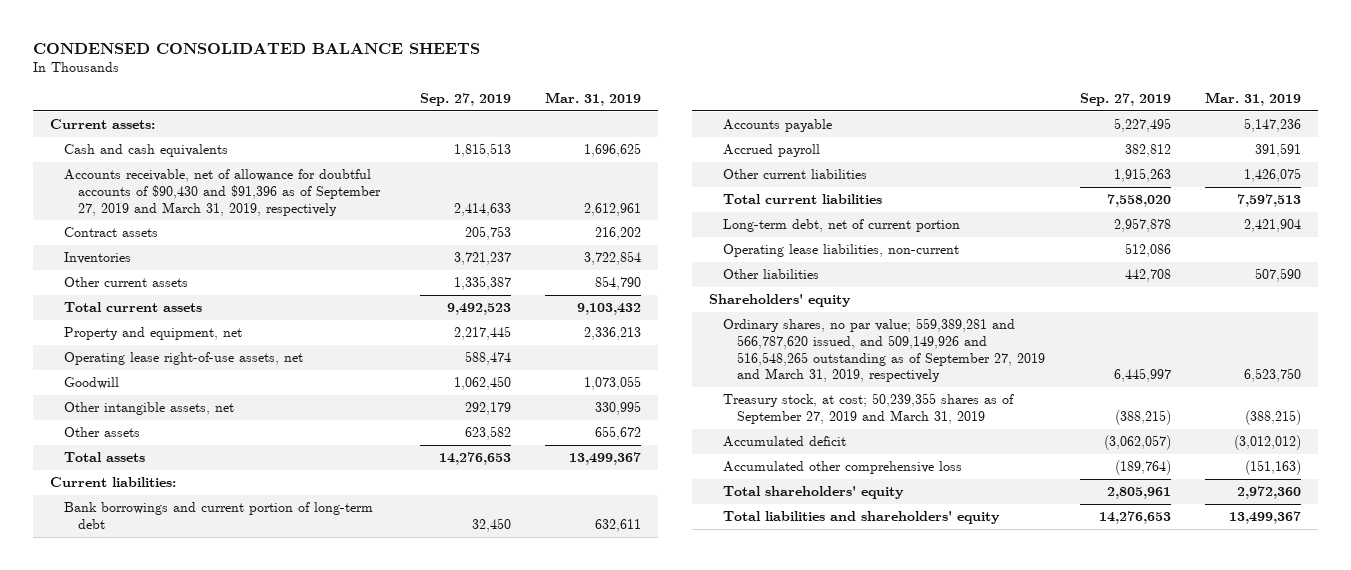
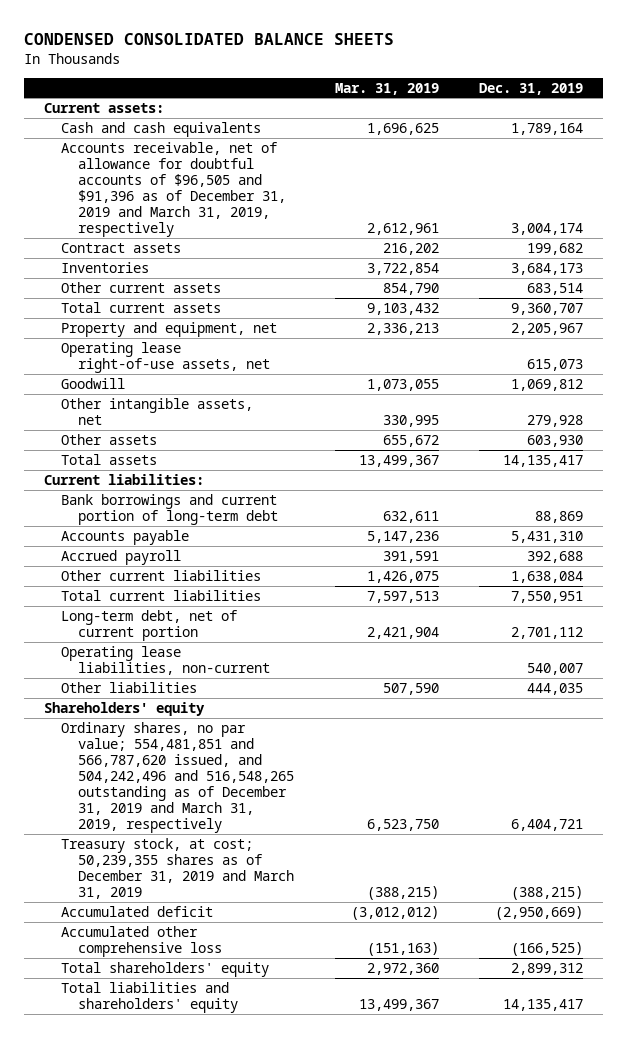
[420,93,512,107] Sep. 27, 2019 -> none
none -> [478,82,583,95] Dec. 31, 2019
[63,169,381,216] Accounts receivable, net of allowance for doubtful accounts of $90,430 and $91,396 as of September 27, 2019 and March 31, 2019, respectively -> [60,141,287,238] Accounts receivable, net of allowance for doubtful accounts of $96,505 and $91,396 as of December 31, 2019 and March 31, 2019, respectively
[723,318,1046,383] Ordinary shares, no par value; 559,389,281 and 566,787,620 issued, and 509,149,926 and 516,548,265 outstanding as of September 27, 2019 and March 31, 2019, respectively -> [60,721,295,834] Ordinary shares, no par value; 554,481,851 and 566,787,620 issued, and 504,242,496 and 516,548,265 outstanding as of December 31, 2019 and March 31, 2019, respectively
[723,393,1015,424] Treasury stock, at cost; 50,239,355 shares as of September 27, 2019 and March 31, 2019 -> [60,837,295,900] Treasury stock, at cost; 50,239,355 shares as of December 31, 2019 and March 31, 2019

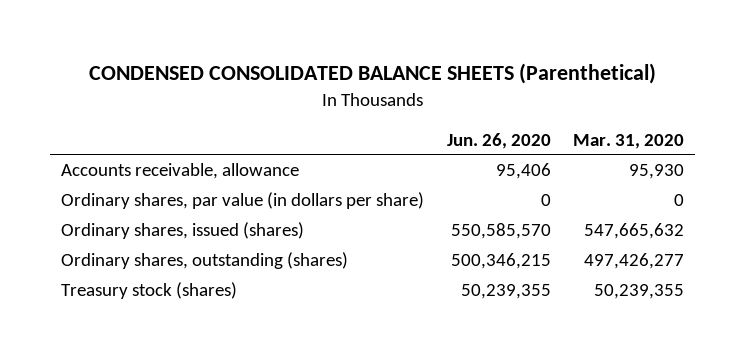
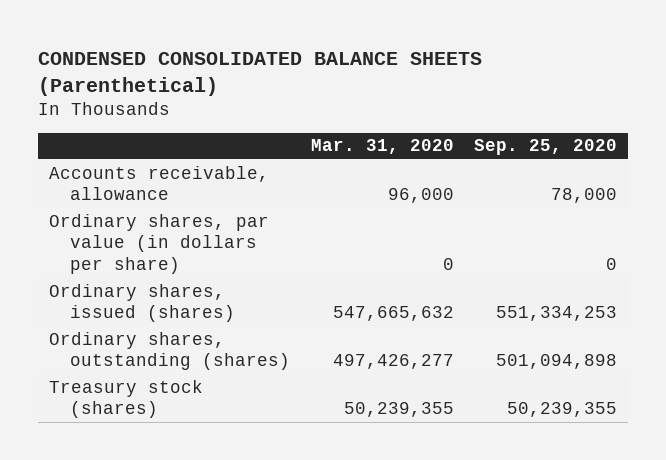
[446,132,551,149] Jun. 26, 2020 -> none
none -> [474,139,618,156] Sep. 25, 2020
[628,164,684,180] 95,930 -> [387,188,454,204] 96,000

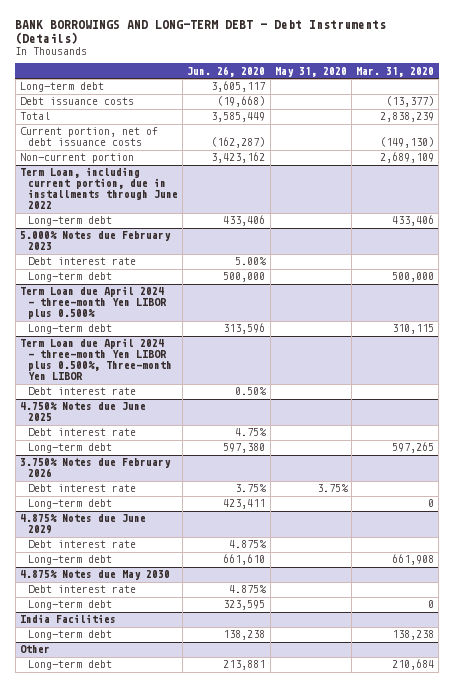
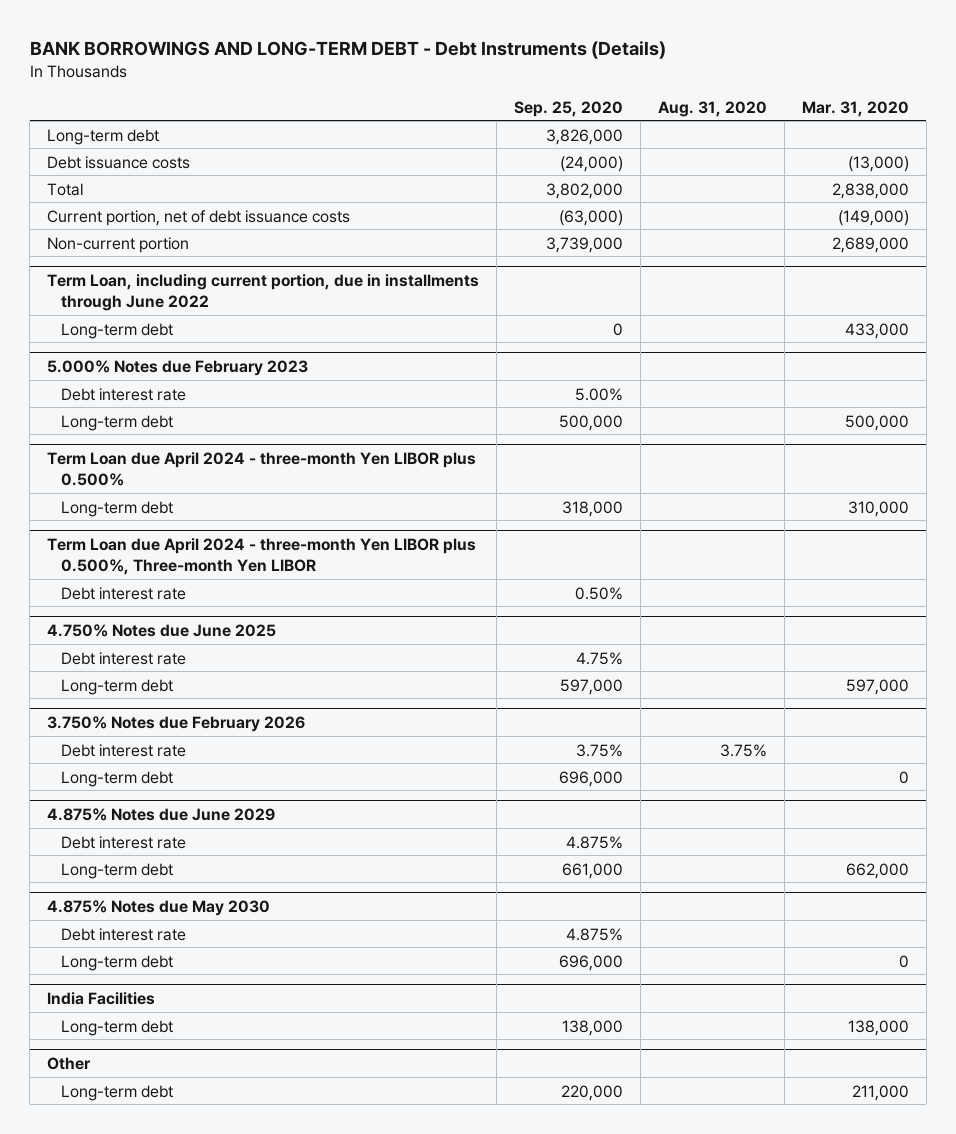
[187,65,266,77] Jun. 26, 2020 -> none
[274,66,347,77] May 31, 2020 -> none
none -> [513,100,623,117] Sep. 25, 2020
none -> [657,100,767,117] Aug. 31, 2020
[385,96,434,108] (13,377) -> [847,155,909,172] (13,000)
[379,112,434,123] 2,838,239 -> [831,182,909,199] 2,838,000
[379,137,434,149] (149,130) -> [837,209,909,226] (149,000)
[379,152,434,164] 2,689,109 -> [831,236,909,253] 2,689,000
[391,215,434,227] 433,406 -> [844,322,909,339] 433,000
[391,324,434,335] 310,115 -> [847,500,909,517] 310,000
[391,442,434,454] 597,265 -> [845,678,909,695] 597,000
[391,554,434,566] 661,908 -> [845,862,909,879] 662,000
[391,630,434,641] 138,238 -> [847,1019,909,1036] 138,000
[391,659,434,671] 210,684 -> [851,1084,909,1101] 211,000

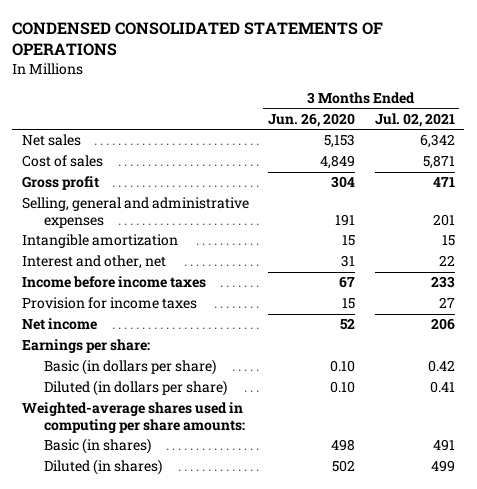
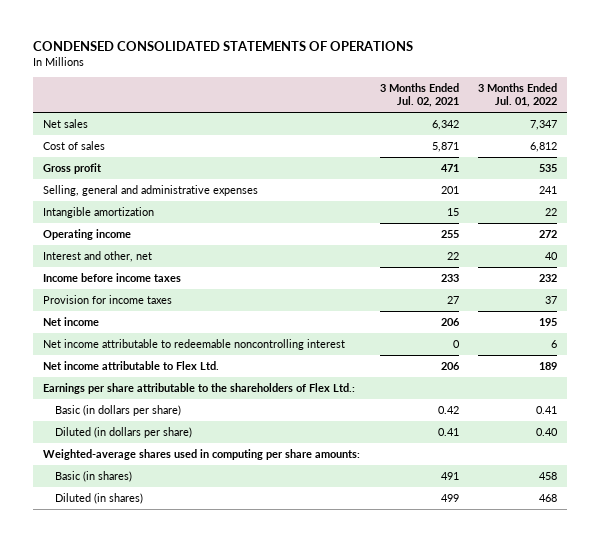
[268,112,356,127] Jun. 26, 2020 -> none
none -> [478,82,558,108] 3 Months Ended Jul. 01, 2022
none -> [43,228,132,240] Operating income
[21,339,150,354] Earnings per share: -> none
none -> [43,338,346,350] Net income attributable to redeemable noncontrolling interest
none -> [43,360,220,370] Net income attributable to Flex Ltd.
none -> [43,382,356,394] Earnings per share attributable to the shareholders of Flex Ltd.:

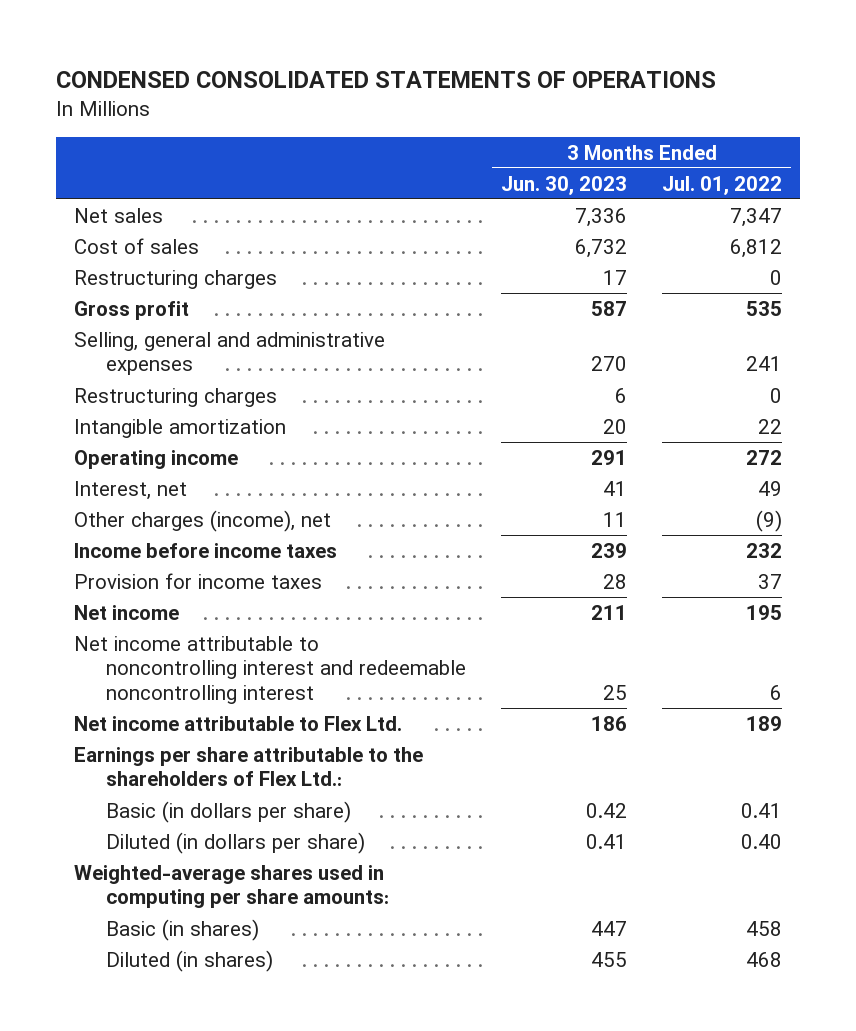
[379,82,459,108] 3 Months Ended Jul. 02, 2021 -> none
none -> [501,175,628,195] Jun. 30, 2023
none -> [74,269,278,289] Restructuring charges
none -> [74,387,278,407] Restructuring charges
none -> [74,480,188,500] Interest, net
[43,250,153,262] Interest and other, net -> [74,509,332,532] Other charges (income), net
[545,251,559,260] 40 -> [756,509,783,532] (9)
[43,338,346,350] Net income attributable to redeemable noncontrolling interest -> [74,635,466,705] Net income attributable to noncontrolling interest and redeemable noncontrolling interest

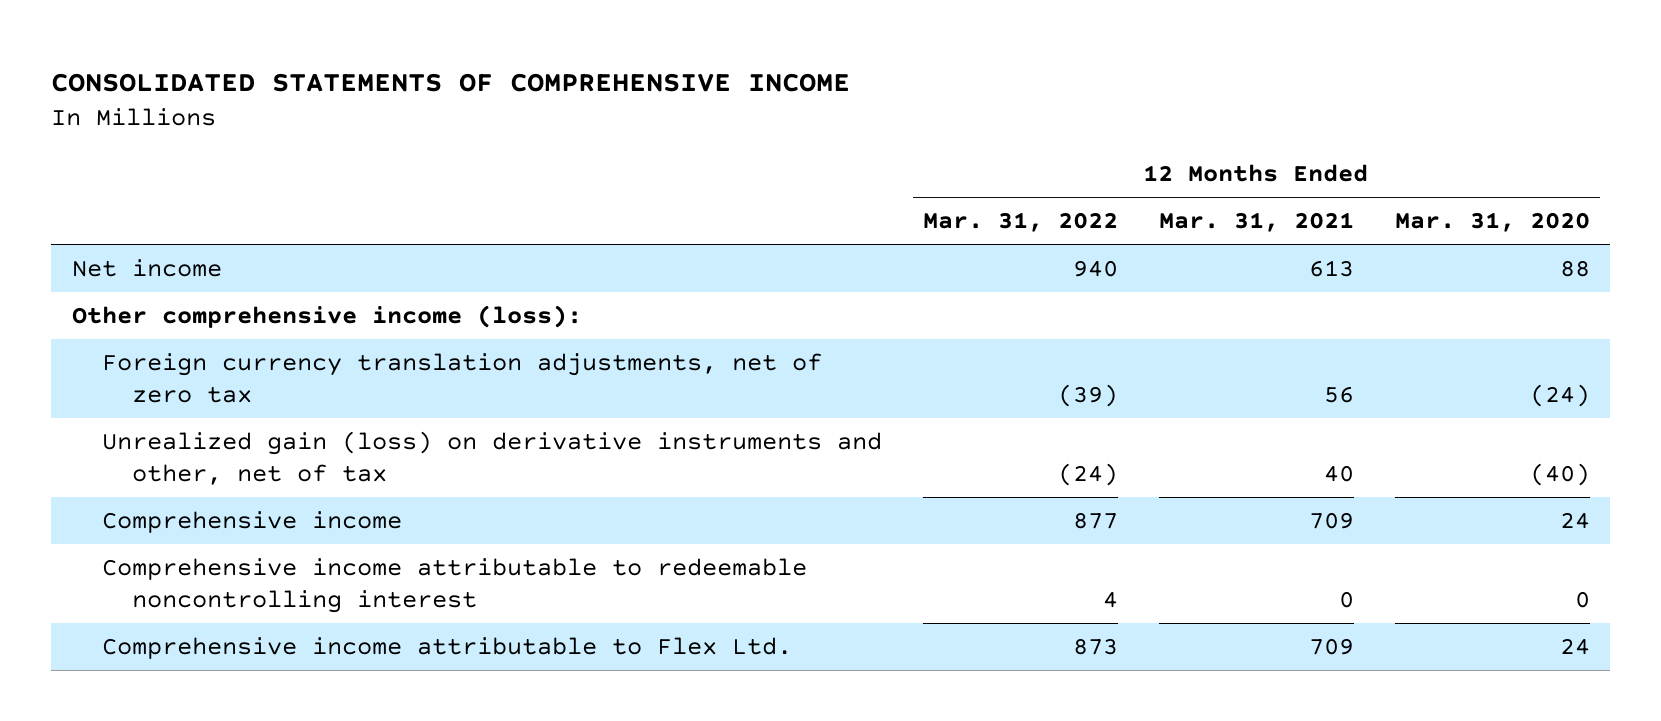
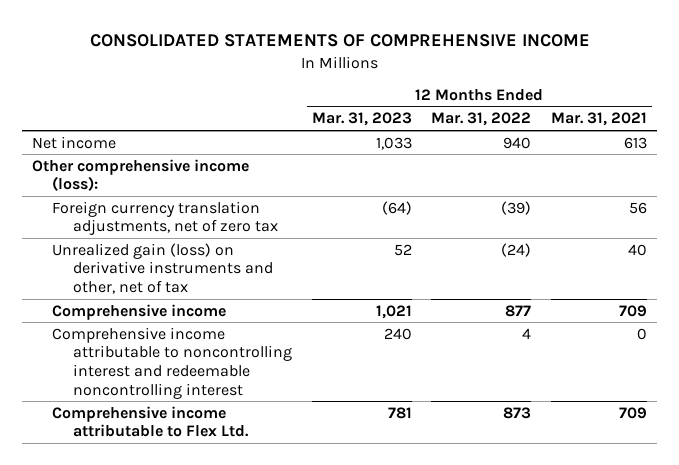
[1394,212,1590,233] Mar. 31, 2020 -> none
none -> [311,112,412,127] Mar. 31, 2023
[102,557,808,613] Comprehensive income attributable to redeemable noncontrolling interest -> [52,326,292,399] Comprehensive income attributable to noncontrolling interest and redeemable noncontrolling interest

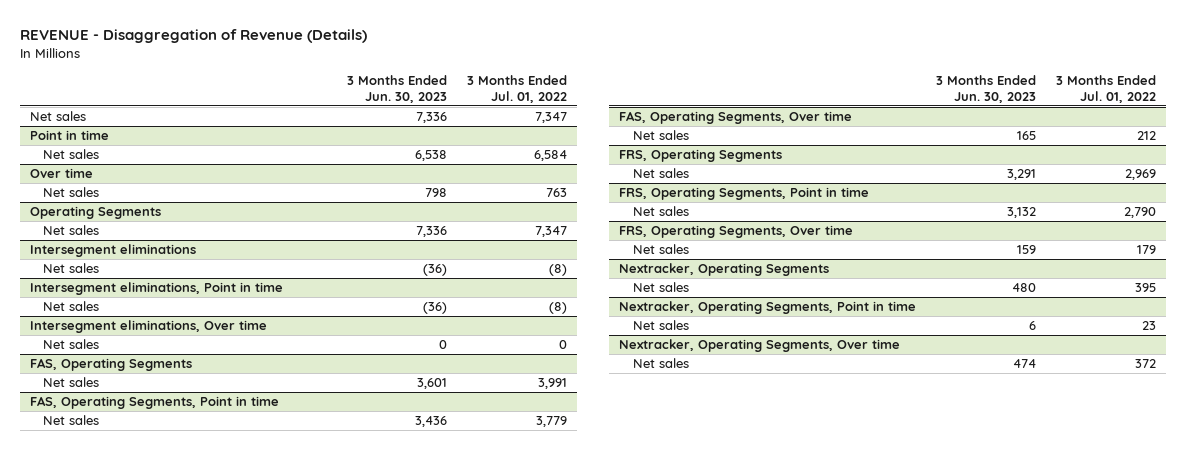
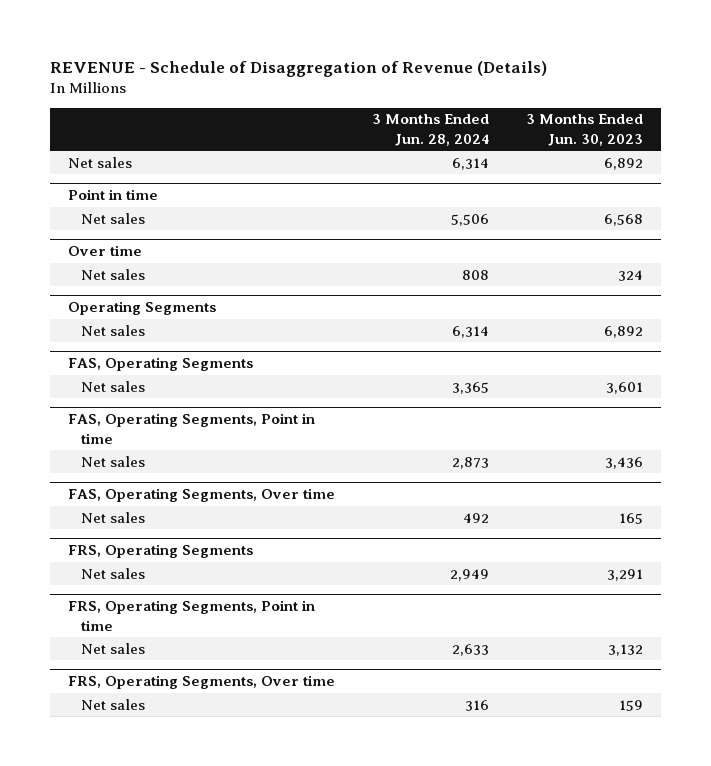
[19,29,367,44] REVENUE - Disaggregation of Revenue (Details) -> [49,60,547,77] REVENUE - Schedule of Disaggregation of Revenue (Details)
[466,75,567,103] 3 Months Ended Jul. 01, 2022 -> none
none -> [371,114,489,146] 3 Months Ended Jun. 28, 2024
[415,112,447,124] 7,336 -> [603,157,643,170] 6,892
[414,150,447,162] 6,538 -> [603,213,643,226] 6,568
[424,188,447,198] 798 -> [617,269,643,281] 324
[29,244,196,258] Intersegment eliminations -> none
[43,263,100,274] Net sales -> none
[29,282,283,296] Intersegment eliminations, Point in time -> none
[43,301,100,312] Net sales -> none
[29,320,267,334] Intersegment eliminations, Over time -> none
[43,339,100,350] Net sales -> none
[415,226,447,238] 7,336 -> [603,325,643,338] 6,892
[619,263,830,277] Nextracker, Operating Segments -> none
[632,282,689,293] Net sales -> none
[619,301,917,315] Nextracker, Operating Segments, Point in time -> none
[632,320,689,331] Net sales -> none
[619,339,901,353] Nextracker, Operating Segments, Over time -> none
[632,358,689,369] Net sales -> none

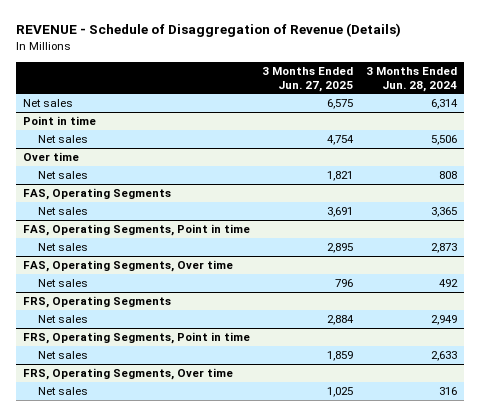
[525,114,643,146] 3 Months Ended Jun. 30, 2023 -> none
none -> [262,66,354,92] 3 Months Ended Jun. 27, 2025
[68,301,217,316] Operating Segments -> none
[80,324,145,336] Net sales -> none

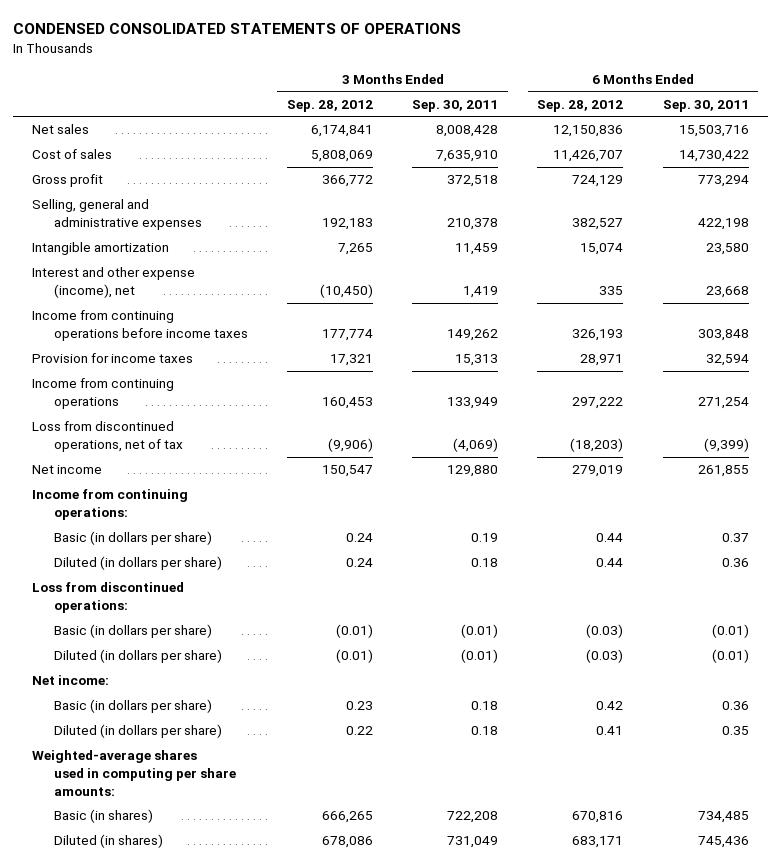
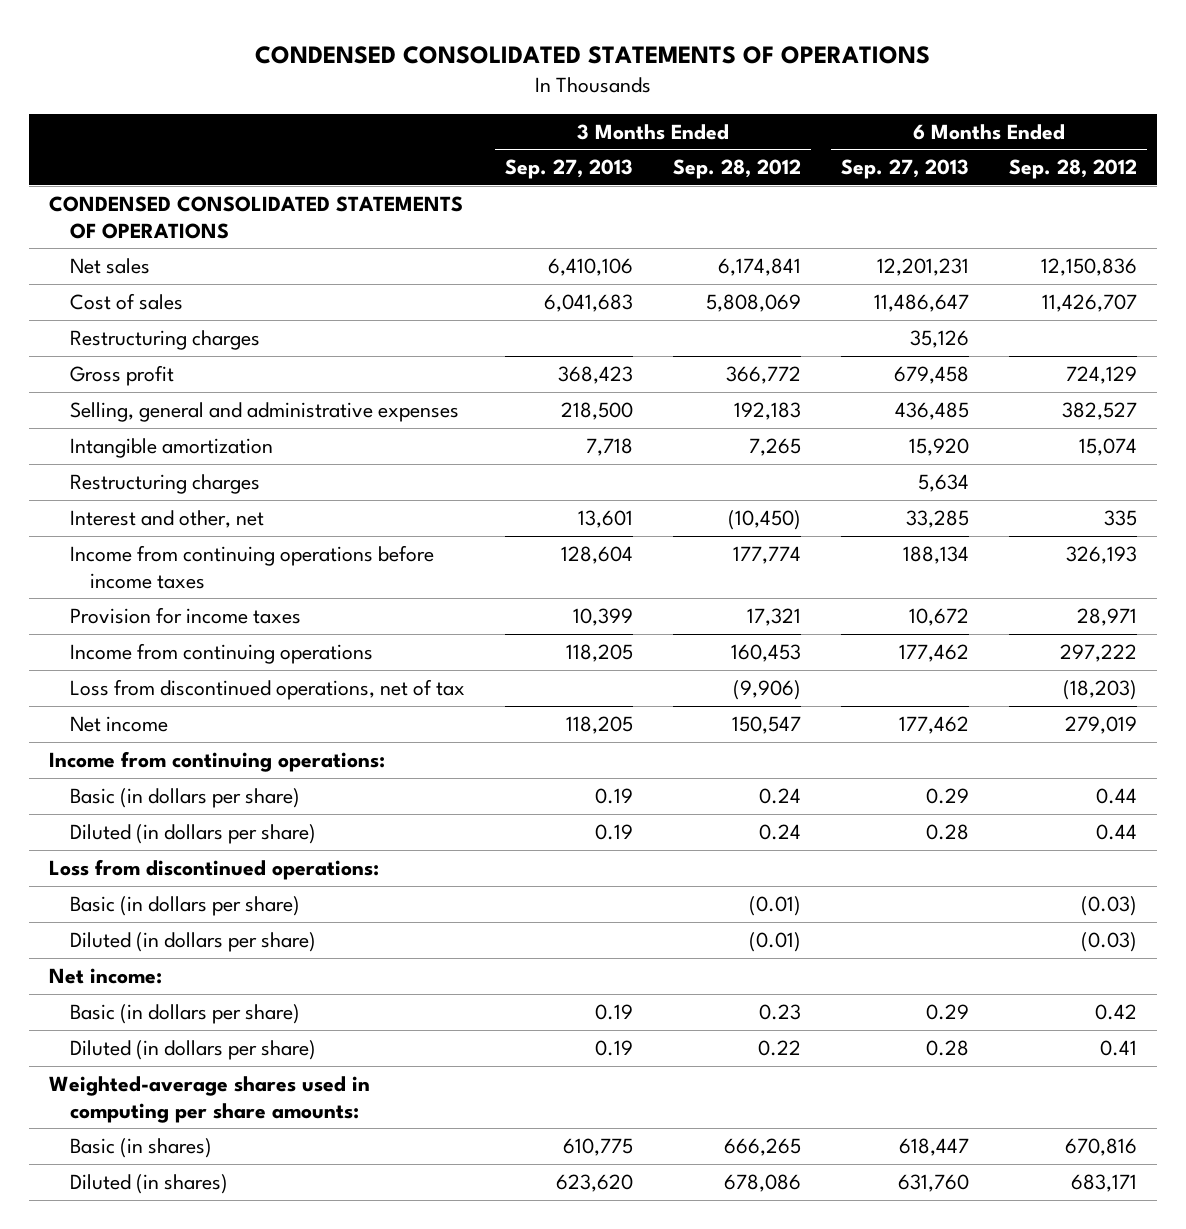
[412,99,499,112] Sep. 30, 2011 -> none
[662,99,749,112] Sep. 30, 2011 -> none
none -> [504,159,633,180] Sep. 27, 2013
none -> [840,159,969,180] Sep. 27, 2013
none -> [49,195,464,239] CONDENSED CONSOLIDATED STATEMENTS OF OPERATIONS
none -> [69,329,260,350] Restructuring charges
none -> [69,473,260,494] Restructuring charges
[32,267,196,299] Interest and other expense (income), net -> [69,509,264,528] Interest and other, net

